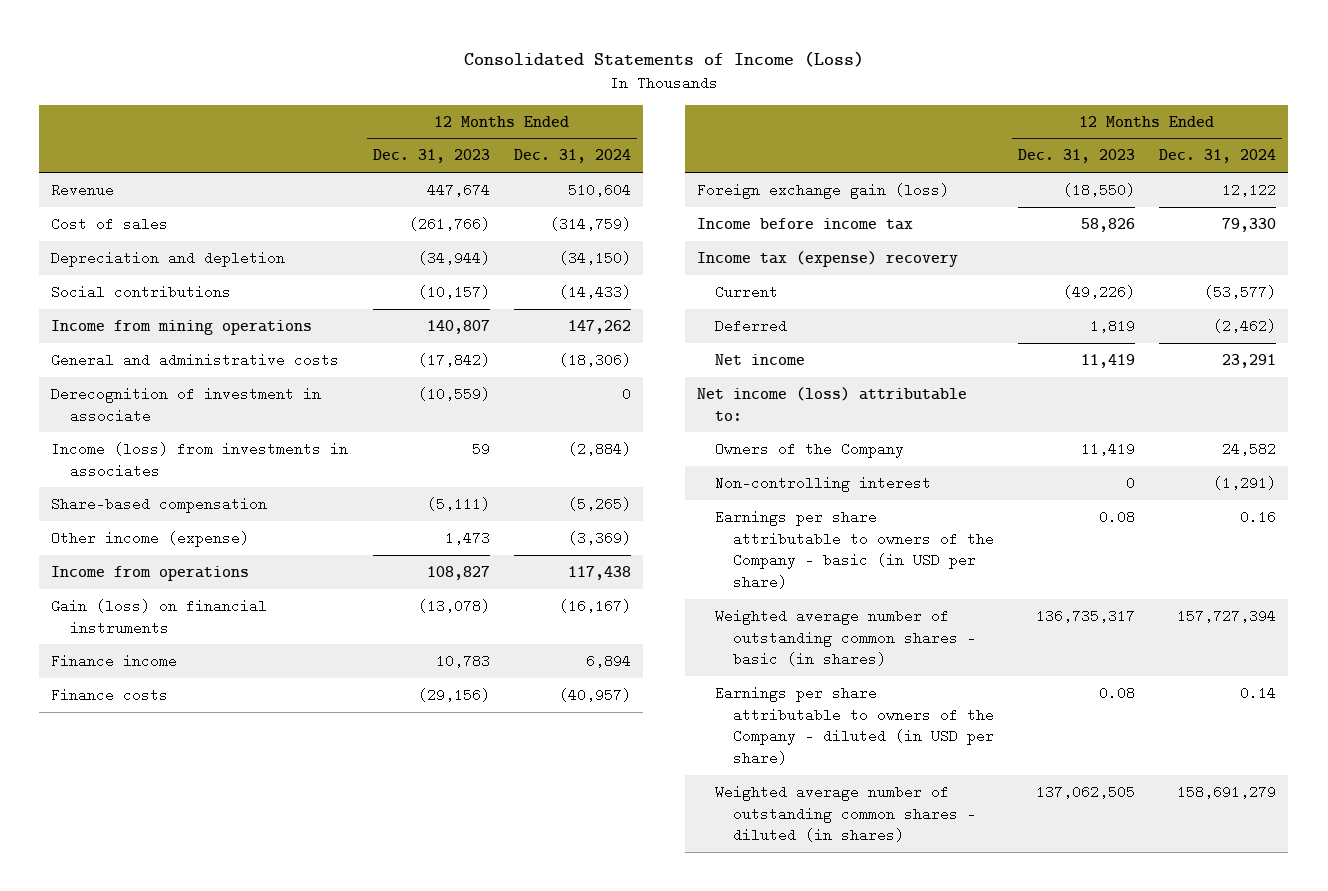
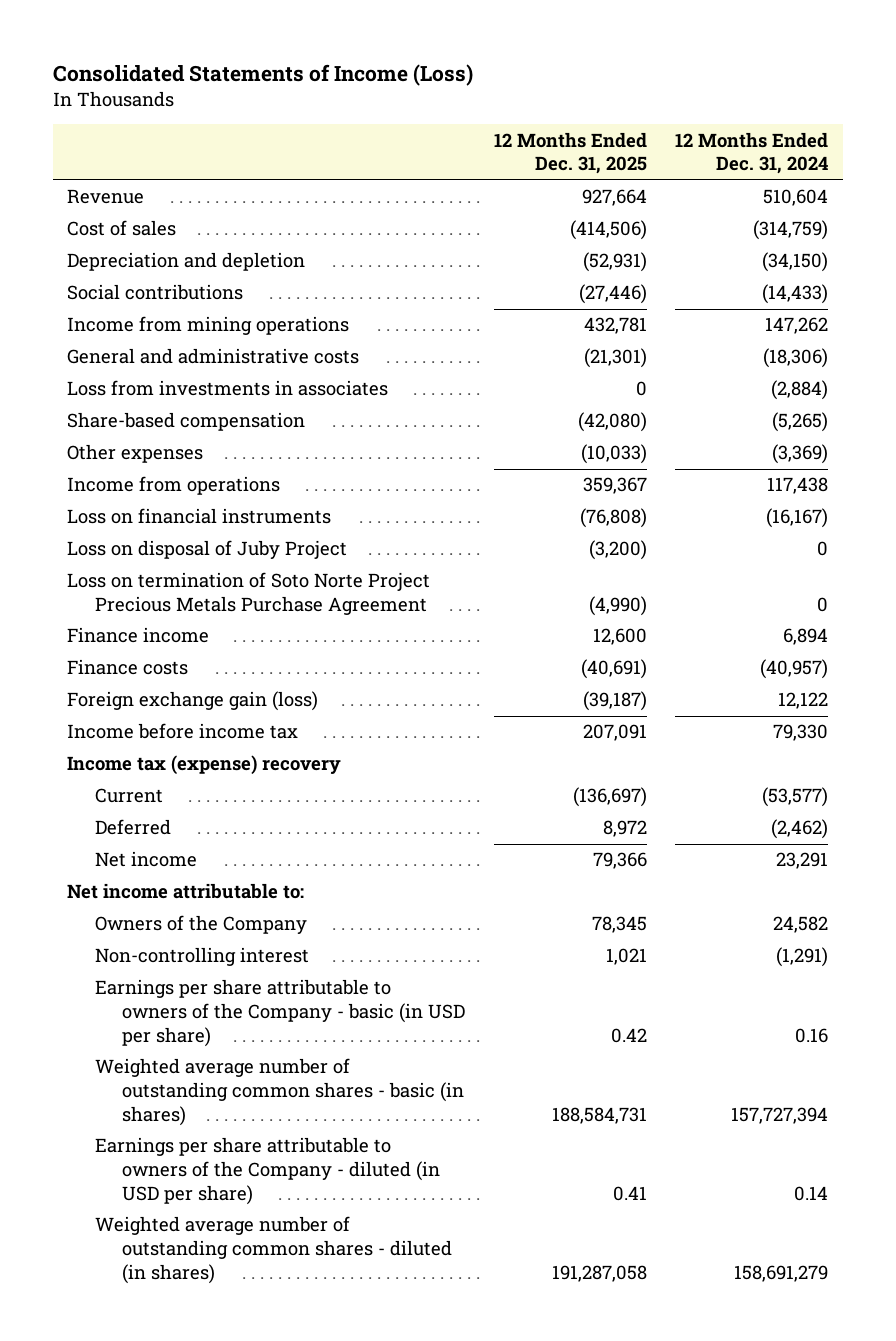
[373,149,491,164] Dec. 31, 2023 -> none
none -> [493,131,647,175] 12 Months Ended Dec. 31, 2025
[51,386,322,423] Derecognition of investment in associate -> none
[51,441,349,478] Income (loss) from investments in associates -> [67,380,389,397] Loss from investments in associates
[51,530,250,547] Other income (expense) -> [67,444,204,464] Other expenses
[51,598,268,635] Gain (loss) on financial instruments -> [67,508,332,525] Loss on financial instruments
none -> [67,540,348,560] Loss on disposal of Juby Project
none -> [67,572,431,616] Loss on termination of Soto Norte Project Precious Metals Purchase Agreement
[696,386,967,421] Net income (loss) attributable to: -> [67,883,305,900] Net income attributable to:

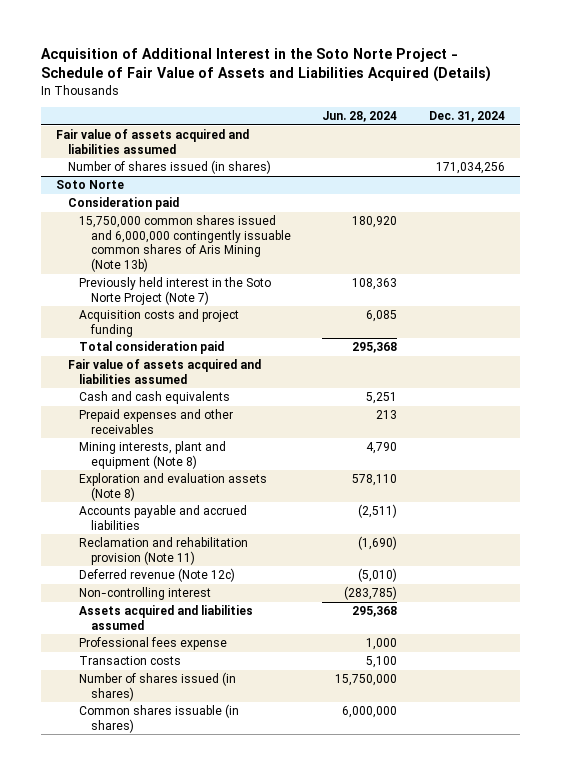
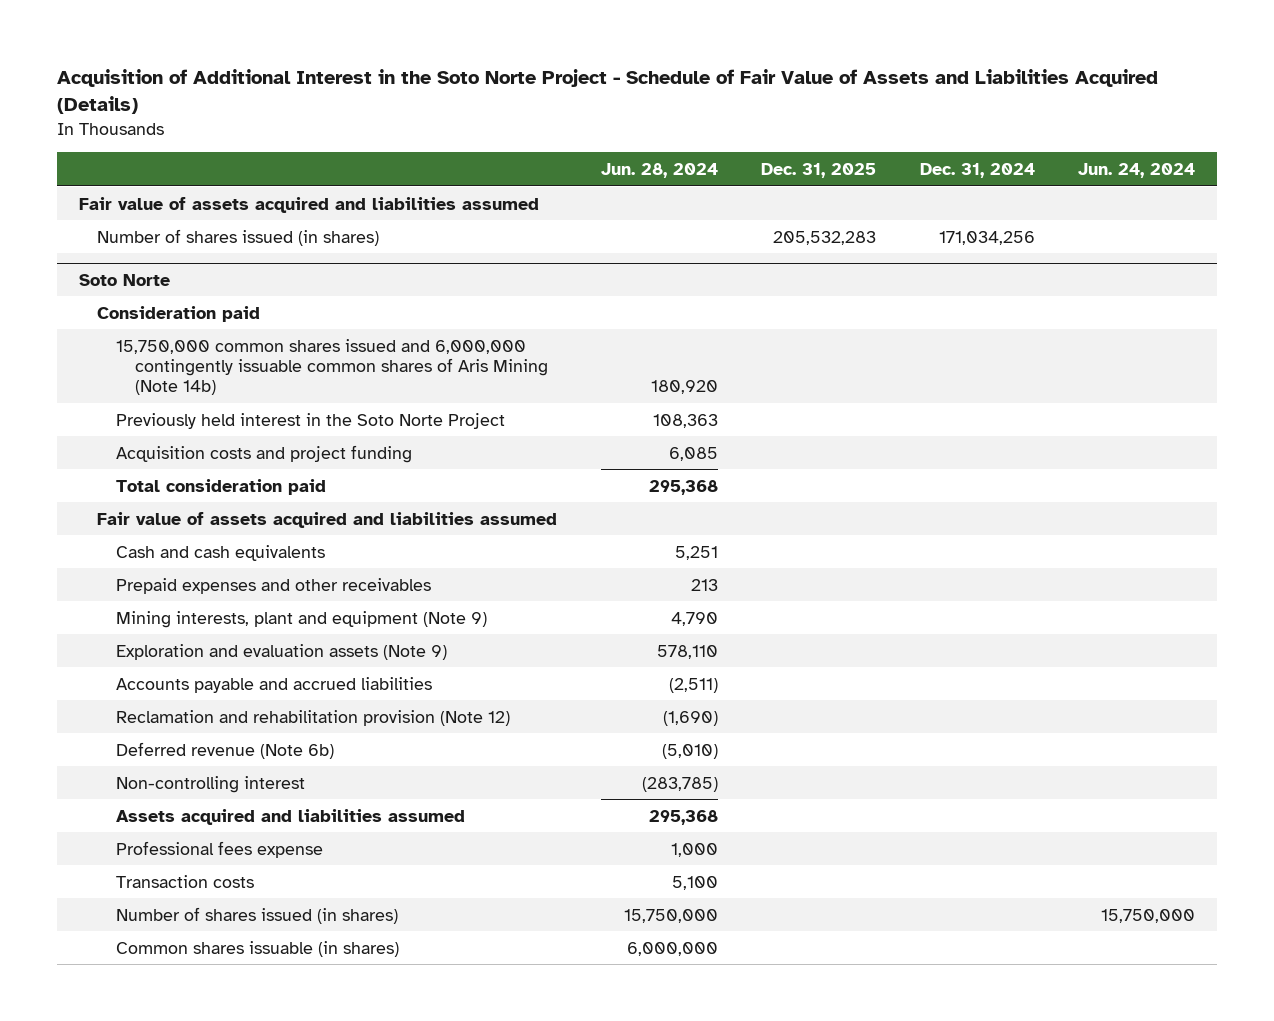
none -> [761,163,877,179] Dec. 31, 2025
none -> [1078,163,1196,179] Jun. 24, 2024
[79,215,291,273] 15,750,000 common shares issued and 6,000,000 contingently issuable common shares of Aris Mining (Note 13b) -> [115,338,548,396] 15,750,000 common shares issued and 6,000,000 contingently issuable common shares of Aris Mining (Note 14b)
[79,277,272,305] Previously held interest in the Soto Norte Project (Note 7) -> [115,412,505,429] Previously held interest in the Soto Norte Project
[79,441,227,469] Mining interests, plant and equipment (Note 8) -> [115,610,487,628] Mining interests, plant and equipment (Note 9)
[79,473,268,501] Exploration and evaluation assets (Note 8) -> [115,643,447,660] Exploration and evaluation assets (Note 9)
[79,537,249,565] Reclamation and rehabilitation provision (Note 11) -> [115,709,510,726] Reclamation and rehabilitation provision (Note 12)
[79,568,236,583] Deferred revenue (Note 12c) -> [115,741,334,759] Deferred revenue (Note 6b)

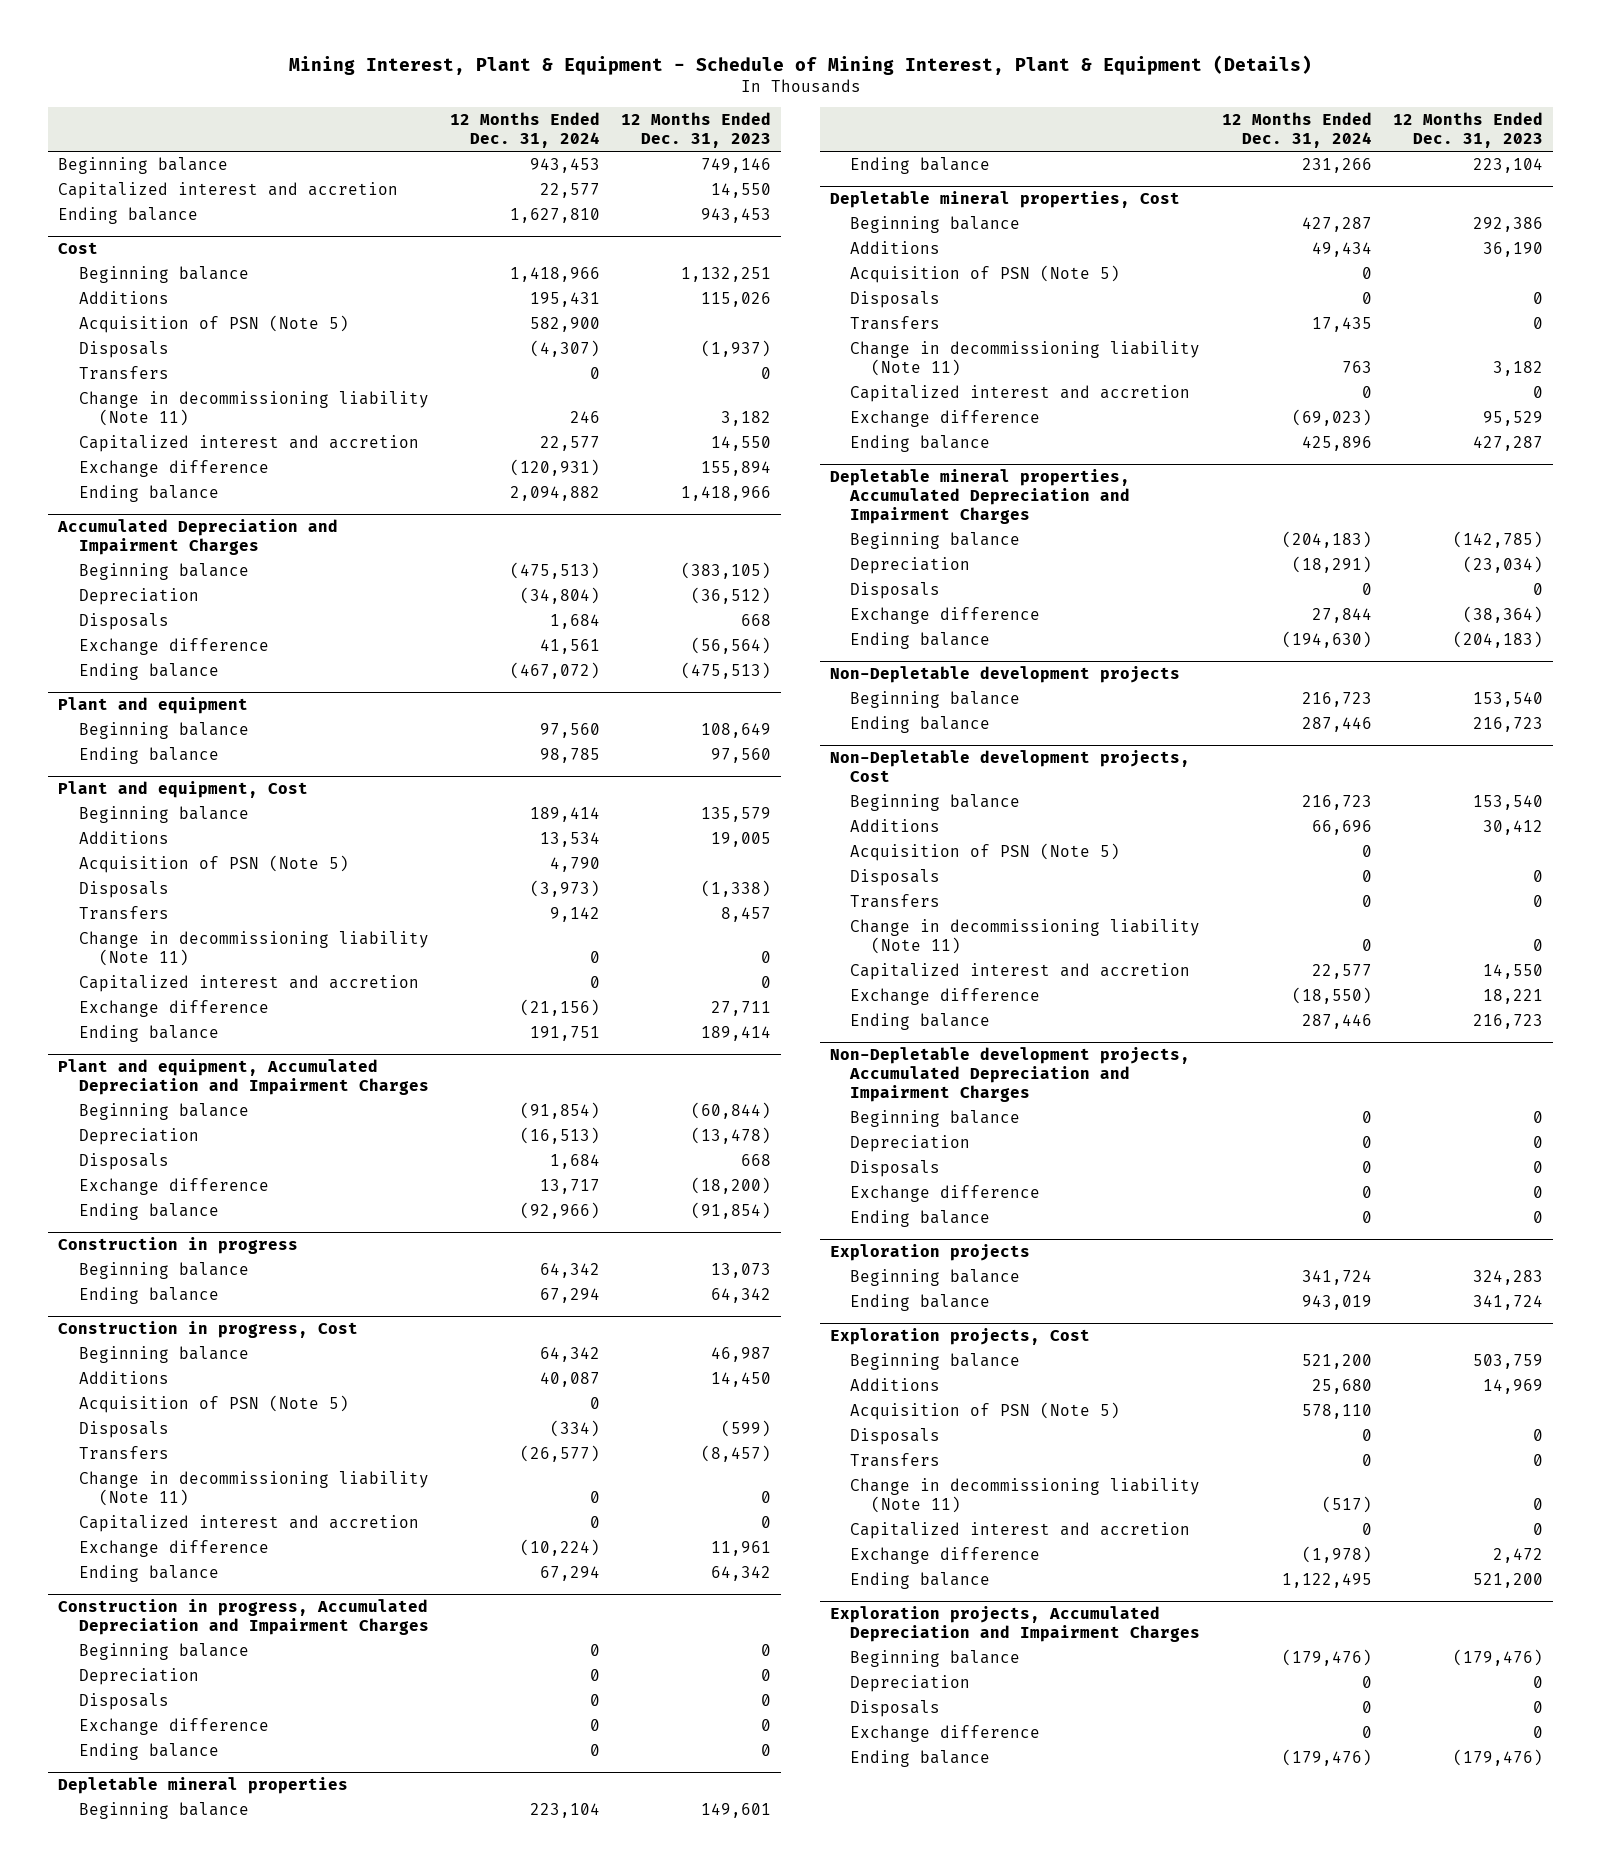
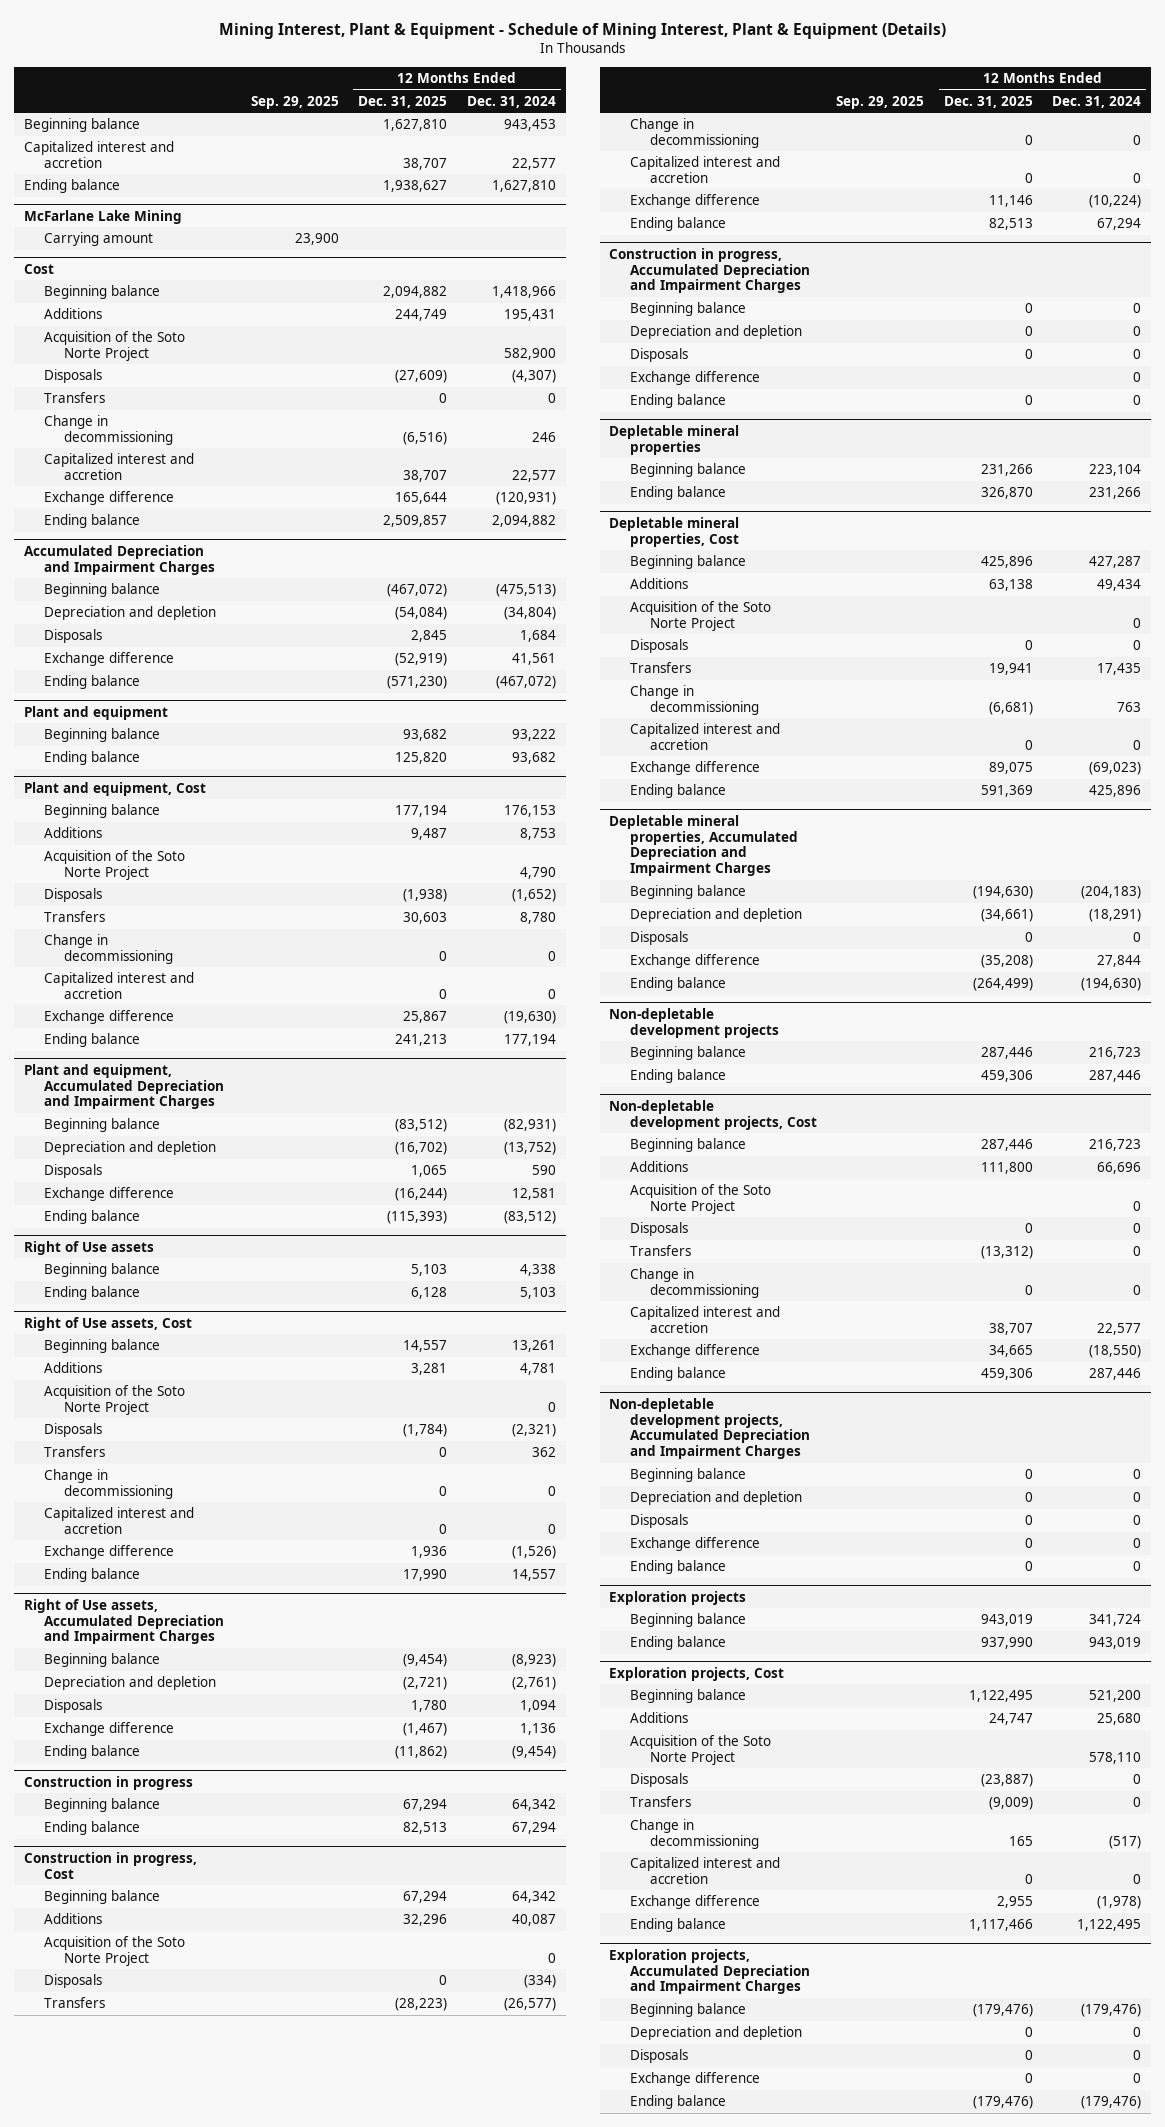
[620,112,771,148] 12 Months Ended Dec. 31, 2023 -> none
none -> [250,95,339,109] Sep. 29, 2025
none -> [358,95,448,108] Dec. 31, 2025
none -> [23,210,182,225] McFarlane Lake Mining
none -> [44,232,154,247] Carrying amount
[78,314,349,333] Acquisition of PSN (Note 5) -> [44,331,186,361] Acquisition of the Soto Norte Project
[78,390,429,426] Change in decommissioning liability (Note 11) -> [44,415,174,445] Change in decommissioning
[78,587,199,605] Depreciation -> [44,606,217,621] Depreciation and depletion
[539,722,600,738] 97,560 -> [511,729,556,742] 93,222
[539,747,600,763] 98,785 -> [511,752,556,765] 93,682
[529,806,600,822] 189,414 -> [503,805,556,818] 176,153
[539,831,600,847] 13,534 -> [519,828,556,841] 8,753
[78,854,349,873] Acquisition of PSN (Note 5) -> [44,850,186,880] Acquisition of the Soto Norte Project
[529,879,600,897] (3,973) -> [511,889,556,903] (1,652)
[549,906,600,922] 9,142 -> [519,912,556,925] 8,780
[78,930,429,966] Change in decommissioning liability (Note 11) -> [44,934,174,964] Change in decommissioning
[519,998,600,1016] (21,156) -> [503,1011,556,1025] (19,630)
[529,1025,600,1041] 191,751 -> [503,1034,556,1047] 177,194
[519,1101,600,1119] (91,854) -> [503,1119,556,1133] (82,931)
[78,1127,199,1145] Depreciation -> [44,1141,217,1156] Depreciation and depletion
[519,1126,600,1144] (16,513) -> [503,1142,556,1156] (13,752)
[549,1153,600,1169] 1,684 -> [531,1165,556,1176] 590
[539,1178,600,1194] 13,717 -> [511,1188,556,1201] 12,581
[519,1201,600,1219] (92,966) -> [503,1211,556,1225] (83,512)
none -> [23,1241,154,1256] Right of Use assets
none -> [44,1263,161,1278] Beginning balance
none -> [44,1286,141,1301] Ending balance
none -> [23,1317,192,1332] Right of Use assets, Cost
none -> [44,1339,161,1354] Beginning balance
none -> [44,1362,103,1374] Additions
none -> [44,1385,186,1415] Acquisition of the Soto Norte Project
none -> [44,1423,103,1438] Disposals
none -> [44,1446,106,1458] Transfers
none -> [44,1469,174,1499] Change in decommissioning
none -> [44,1507,195,1534] Capitalized interest and accretion
none -> [44,1545,175,1560] Exchange difference
none -> [44,1568,141,1583] Ending balance
none -> [23,1599,225,1645] Right of Use assets, Accumulated Depreciation and Impairment Charges
none -> [44,1653,161,1668] Beginning balance
none -> [44,1676,217,1691] Depreciation and depletion
none -> [44,1699,103,1714] Disposals
none -> [44,1722,175,1737] Exchange difference
none -> [44,1745,141,1760] Ending balance
[78,1394,349,1413] Acquisition of PSN (Note 5) -> [44,1936,186,1966] Acquisition of the Soto Norte Project
[78,1470,429,1506] Change in decommissioning liability (Note 11) -> [629,118,759,148] Change in decommissioning
[78,1667,199,1685] Depreciation -> [629,325,802,340] Depreciation and depletion
[850,264,1121,283] Acquisition of PSN (Note 5) -> [629,601,771,631] Acquisition of the Soto Norte Project
[850,340,1201,376] Change in decommissioning liability (Note 11) -> [629,685,759,715] Change in decommissioning
[850,556,971,574] Depreciation -> [629,908,802,923] Depreciation and depletion
[830,666,1181,684] Non-Depletable development projects -> [609,1008,779,1038] Non-depletable development projects
[830,750,1191,782] Non-Depletable development projects, Cost -> [609,1100,817,1130] Non-depletable development projects, Cost
[850,842,1121,861] Acquisition of PSN (Note 5) -> [629,1184,771,1214] Acquisition of the Soto Norte Project
[850,918,1201,954] Change in decommissioning liability (Note 11) -> [629,1268,759,1298] Change in decommissioning
[830,1047,1191,1102] Non-Depletable development projects, Accumulated Depreciation and Impairment Charges -> [609,1398,810,1460] Non-depletable development projects, Accumulated Depreciation and Impairment Charges
[850,1134,971,1152] Depreciation -> [629,1491,802,1506] Depreciation and depletion
[850,1401,1121,1420] Acquisition of PSN (Note 5) -> [629,1735,771,1765] Acquisition of the Soto Norte Project
[850,1477,1201,1513] Change in decommissioning liability (Note 11) -> [629,1819,759,1849] Change in decommissioning
[850,1674,971,1692] Depreciation -> [629,2026,802,2041] Depreciation and depletion

